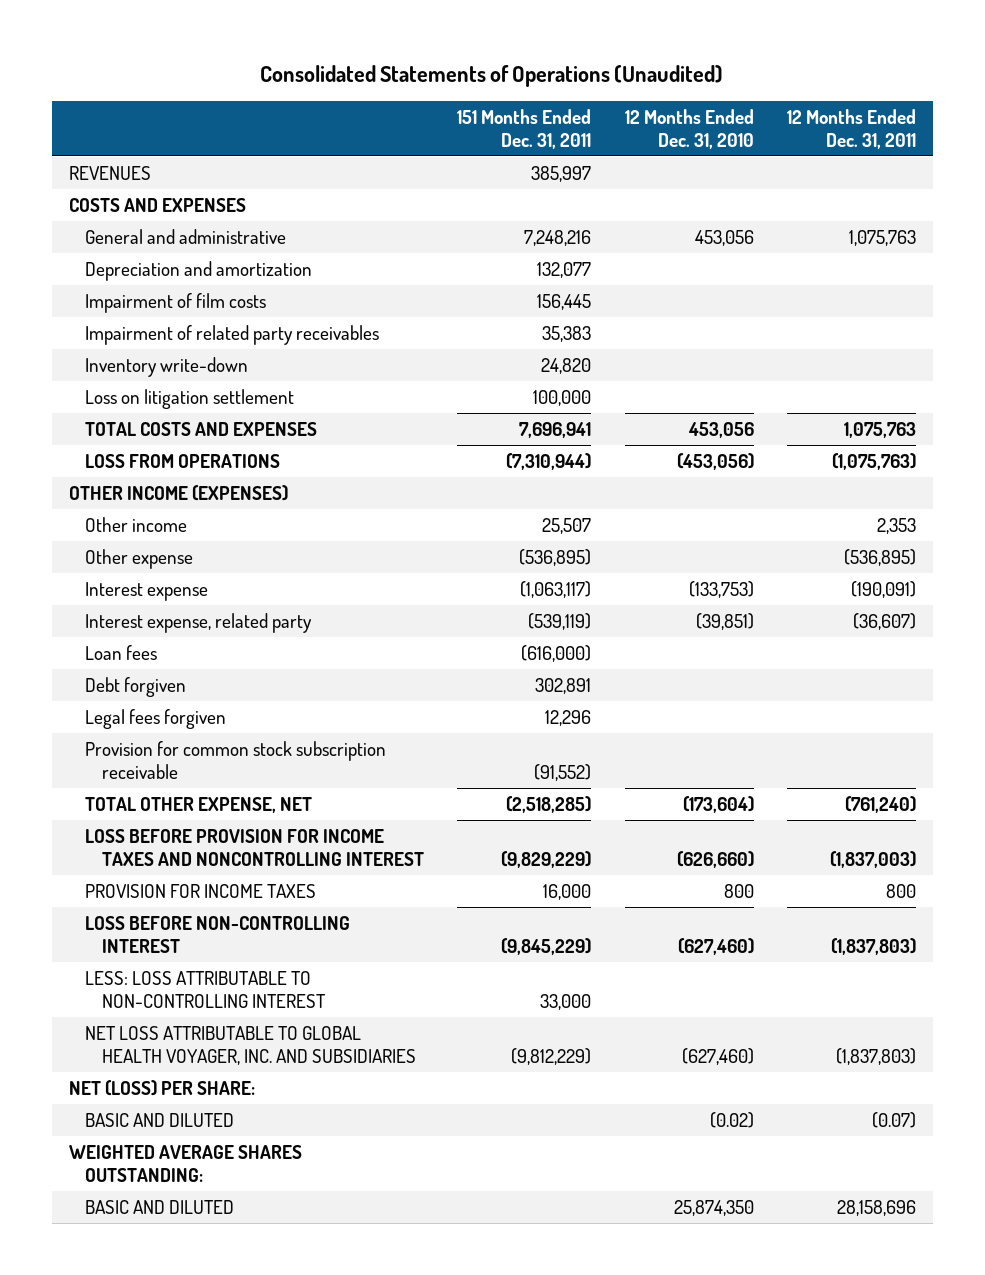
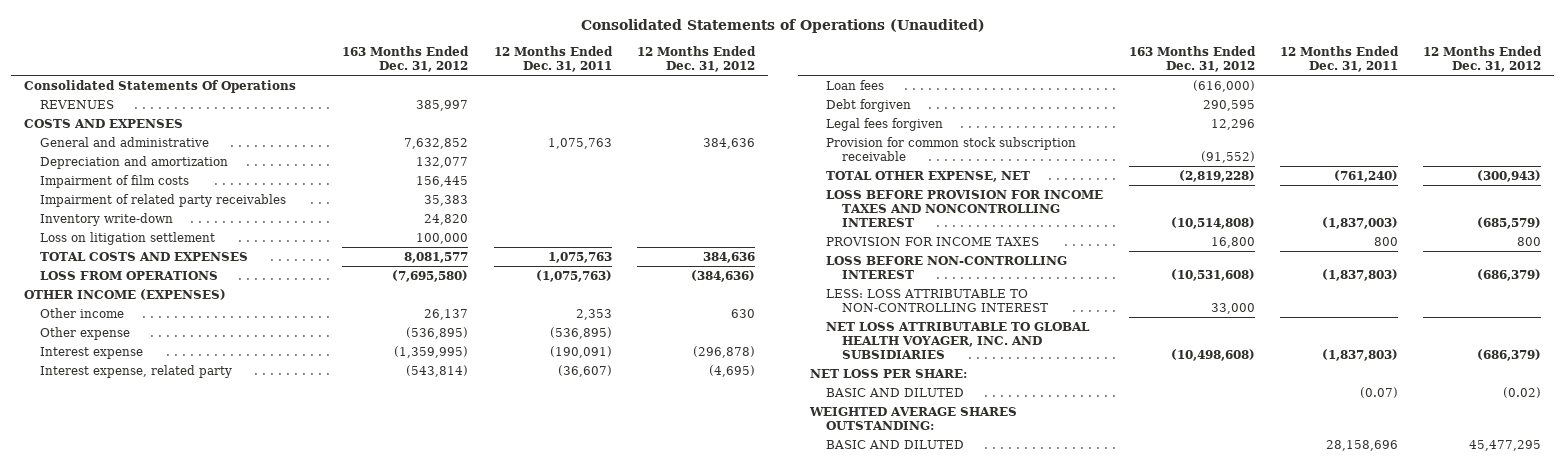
[457,109,592,149] 151 Months Ended Dec. 31, 2011 -> none
[624,109,754,149] 12 Months Ended Dec. 31, 2010 -> none
none -> [342,45,470,72] 163 Months Ended Dec. 31, 2012
none -> [636,45,756,72] 12 Months Ended Dec. 31, 2012
none -> [24,79,297,93] Consolidated Statements Of Operations
[68,1080,255,1097] NET (LOSS) PER SHARE: -> [810,368,968,378] NET LOSS PER SHARE:

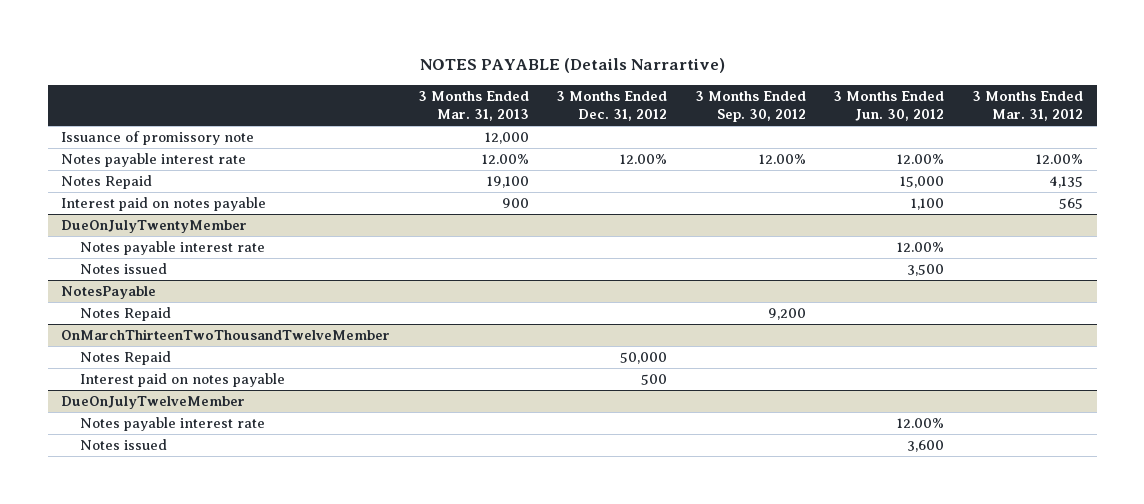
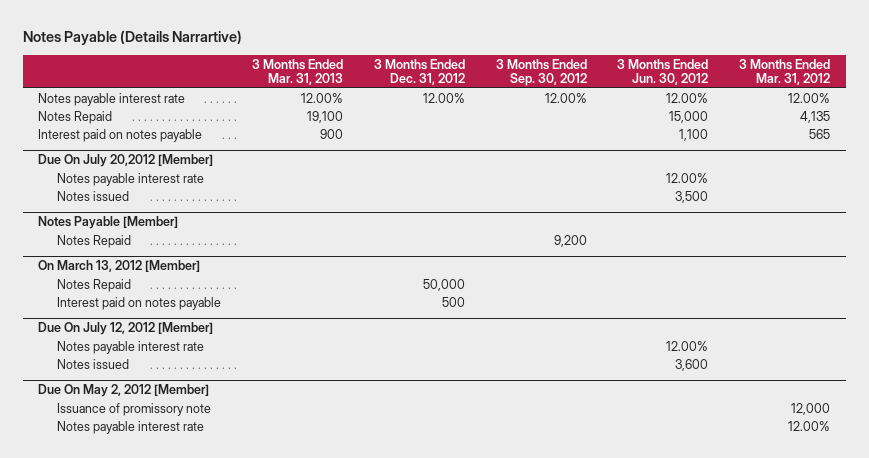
[420,58,726,74] NOTES PAYABLE (Details Narrartive) -> [22,30,242,46] Notes Payable (Details Narrartive)
[61,131,255,146] Issuance of promissory note -> none
[61,220,248,234] DueOnJulyTwentyMember -> [38,154,214,168] Due On July 20,2012 [Member]
[61,286,157,300] NotesPayable -> [38,216,179,230] Notes Payable [Member]
[61,329,391,341] OnMarchThirteenTwoThousandTwelveMember -> [38,260,201,273] On March 13, 2012 [Member]
[61,396,246,410] DueOnJulyTwelveMember -> [38,322,214,336] Due On July 12, 2012 [Member]
none -> [38,384,210,398] Due On May 2, 2012 [Member]
none -> [57,402,212,416] Issuance of promissory note
none -> [57,420,205,434] Notes payable interest rate

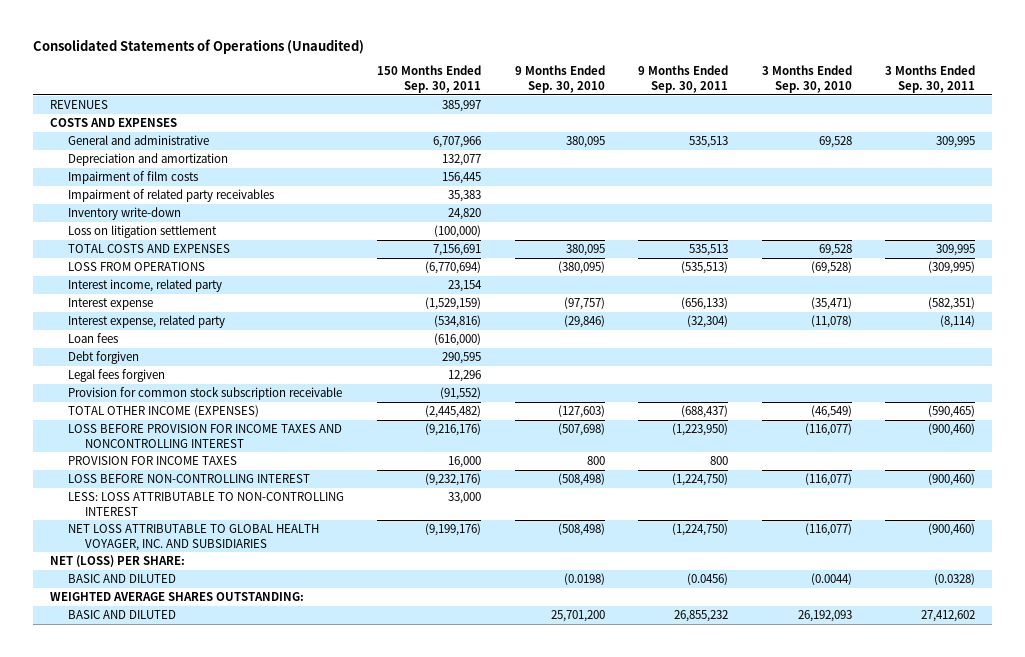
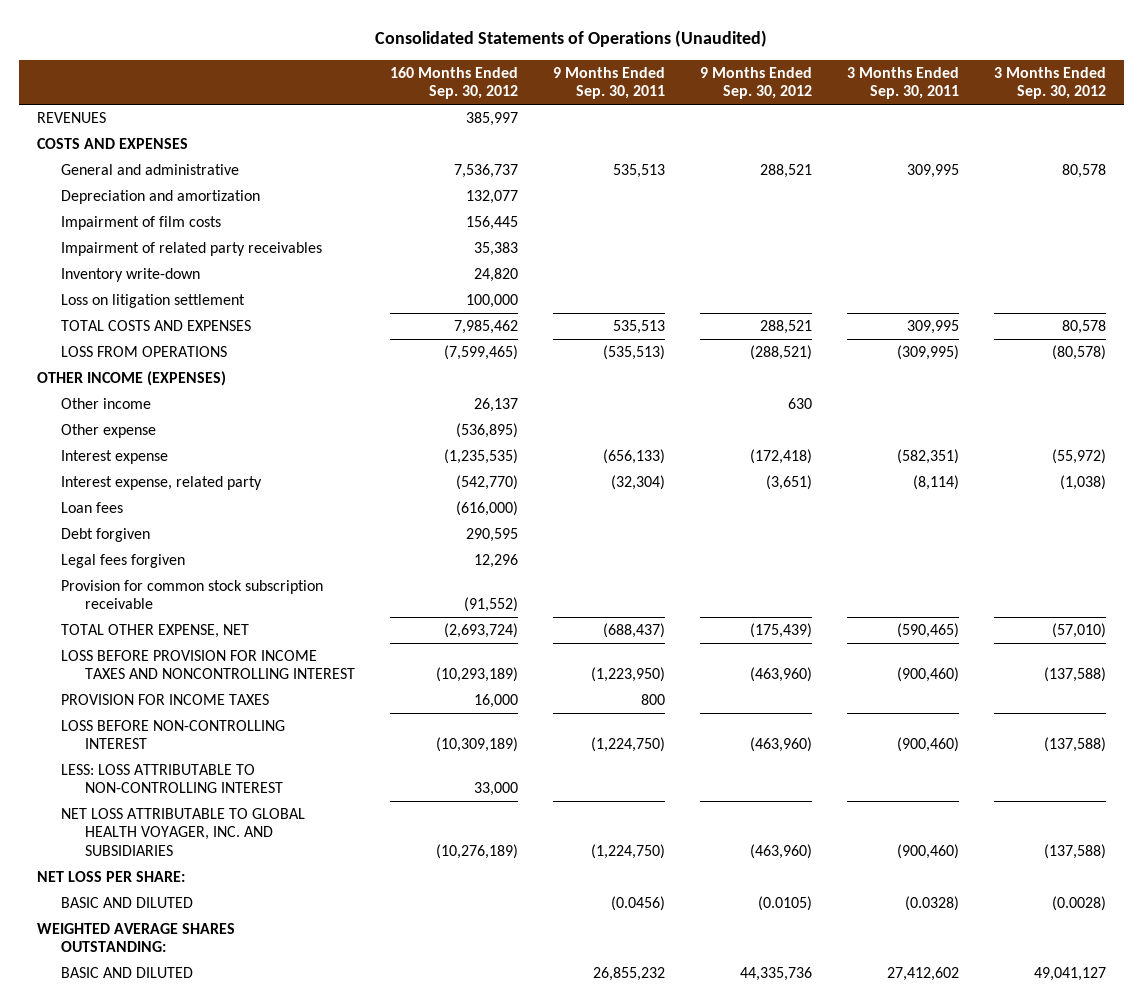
[377,65,482,93] 150 Months Ended Sep. 30, 2011 -> none
[514,65,605,93] 9 Months Ended Sep. 30, 2010 -> none
[761,65,852,93] 3 Months Ended Sep. 30, 2010 -> none
none -> [389,66,518,100] 160 Months Ended Sep. 30, 2012
none -> [699,66,812,100] 9 Months Ended Sep. 30, 2012
none -> [994,66,1107,100] 3 Months Ended Sep. 30, 2012
[67,279,222,293] Interest income, related party -> none
none -> [36,371,226,387] OTHER INCOME (EXPENSES)
none -> [60,398,151,410] Other income
none -> [60,424,156,439] Other expense
[67,405,259,418] TOTAL OTHER INCOME (EXPENSES) -> [60,624,249,639] TOTAL OTHER EXPENSE, NET
[50,555,186,568] NET (LOSS) PER SHARE: -> [36,871,185,883] NET LOSS PER SHARE:

